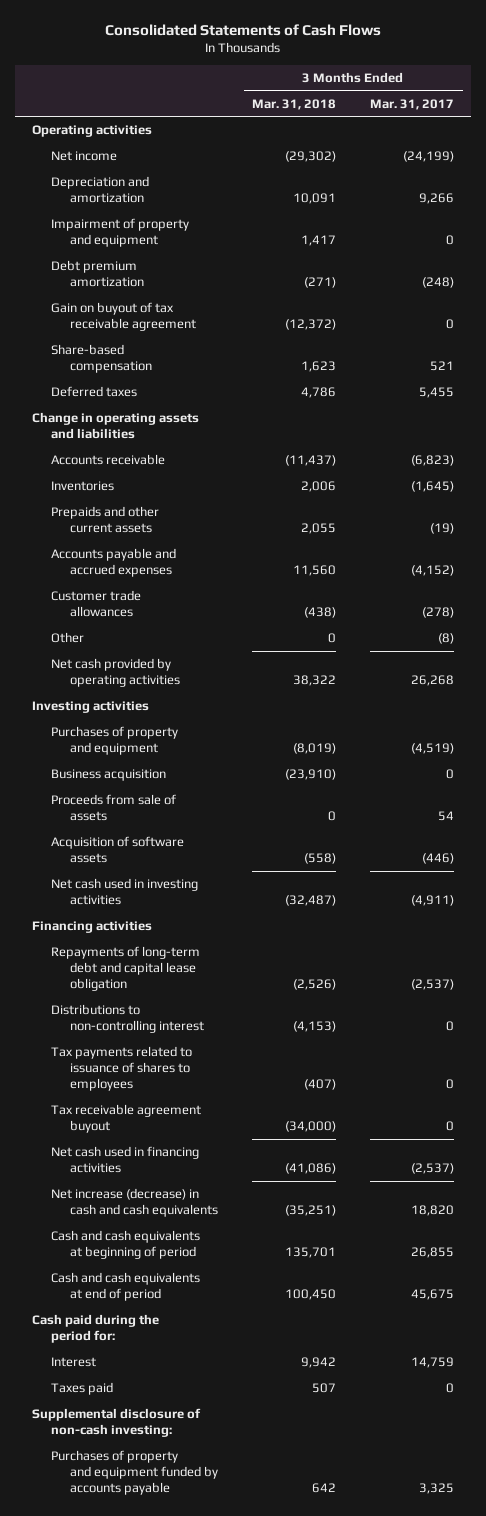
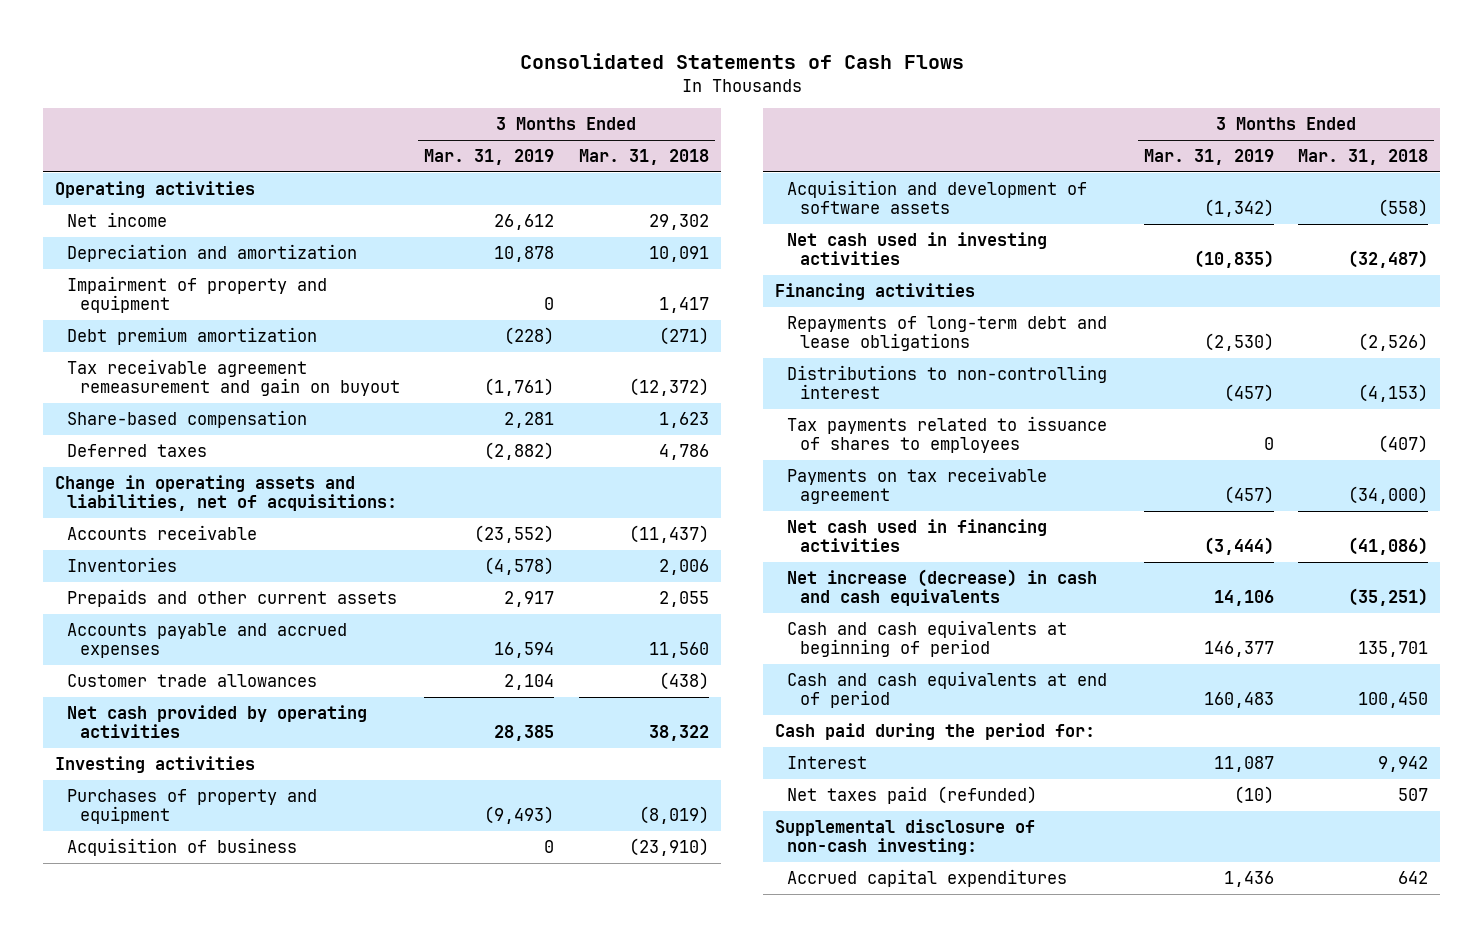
[370,98,455,110] Mar. 31, 2017 -> none
none -> [424,149,555,166] Mar. 31, 2019
[285,150,337,162] (29,302) -> [648,213,709,230] 29,302
[50,301,197,332] Gain on buyout of tax receivable agreement -> [67,358,400,397] Tax receivable agreement remeasurement and gain on buyout
[31,411,199,440] Change in operating assets and liabilities -> [55,474,398,512] Change in operating assets and liabilities, net of acquisitions:
[50,631,84,643] Other -> none
[50,793,176,822] Proceeds from sale of assets -> none
[50,768,166,781] Business acquisition -> [67,837,298,856] Acquisition of business
[50,835,184,864] Acquisition of software assets -> [787,179,1088,215] Acquisition and development of software assets
[50,945,200,992] Repayments of long-term debt and capital lease obligation -> [787,315,1108,352] Repayments of long-term debt and lease obligations
[50,1103,201,1134] Tax receivable agreement buyout -> [787,466,1048,505] Payments on tax receivable agreement
[50,1381,113,1395] Taxes paid -> [787,785,1038,804] Net taxes paid (refunded)
[50,1449,219,1496] Purchases of property and equipment funded by accounts payable -> [787,868,1068,887] Accrued capital expenditures

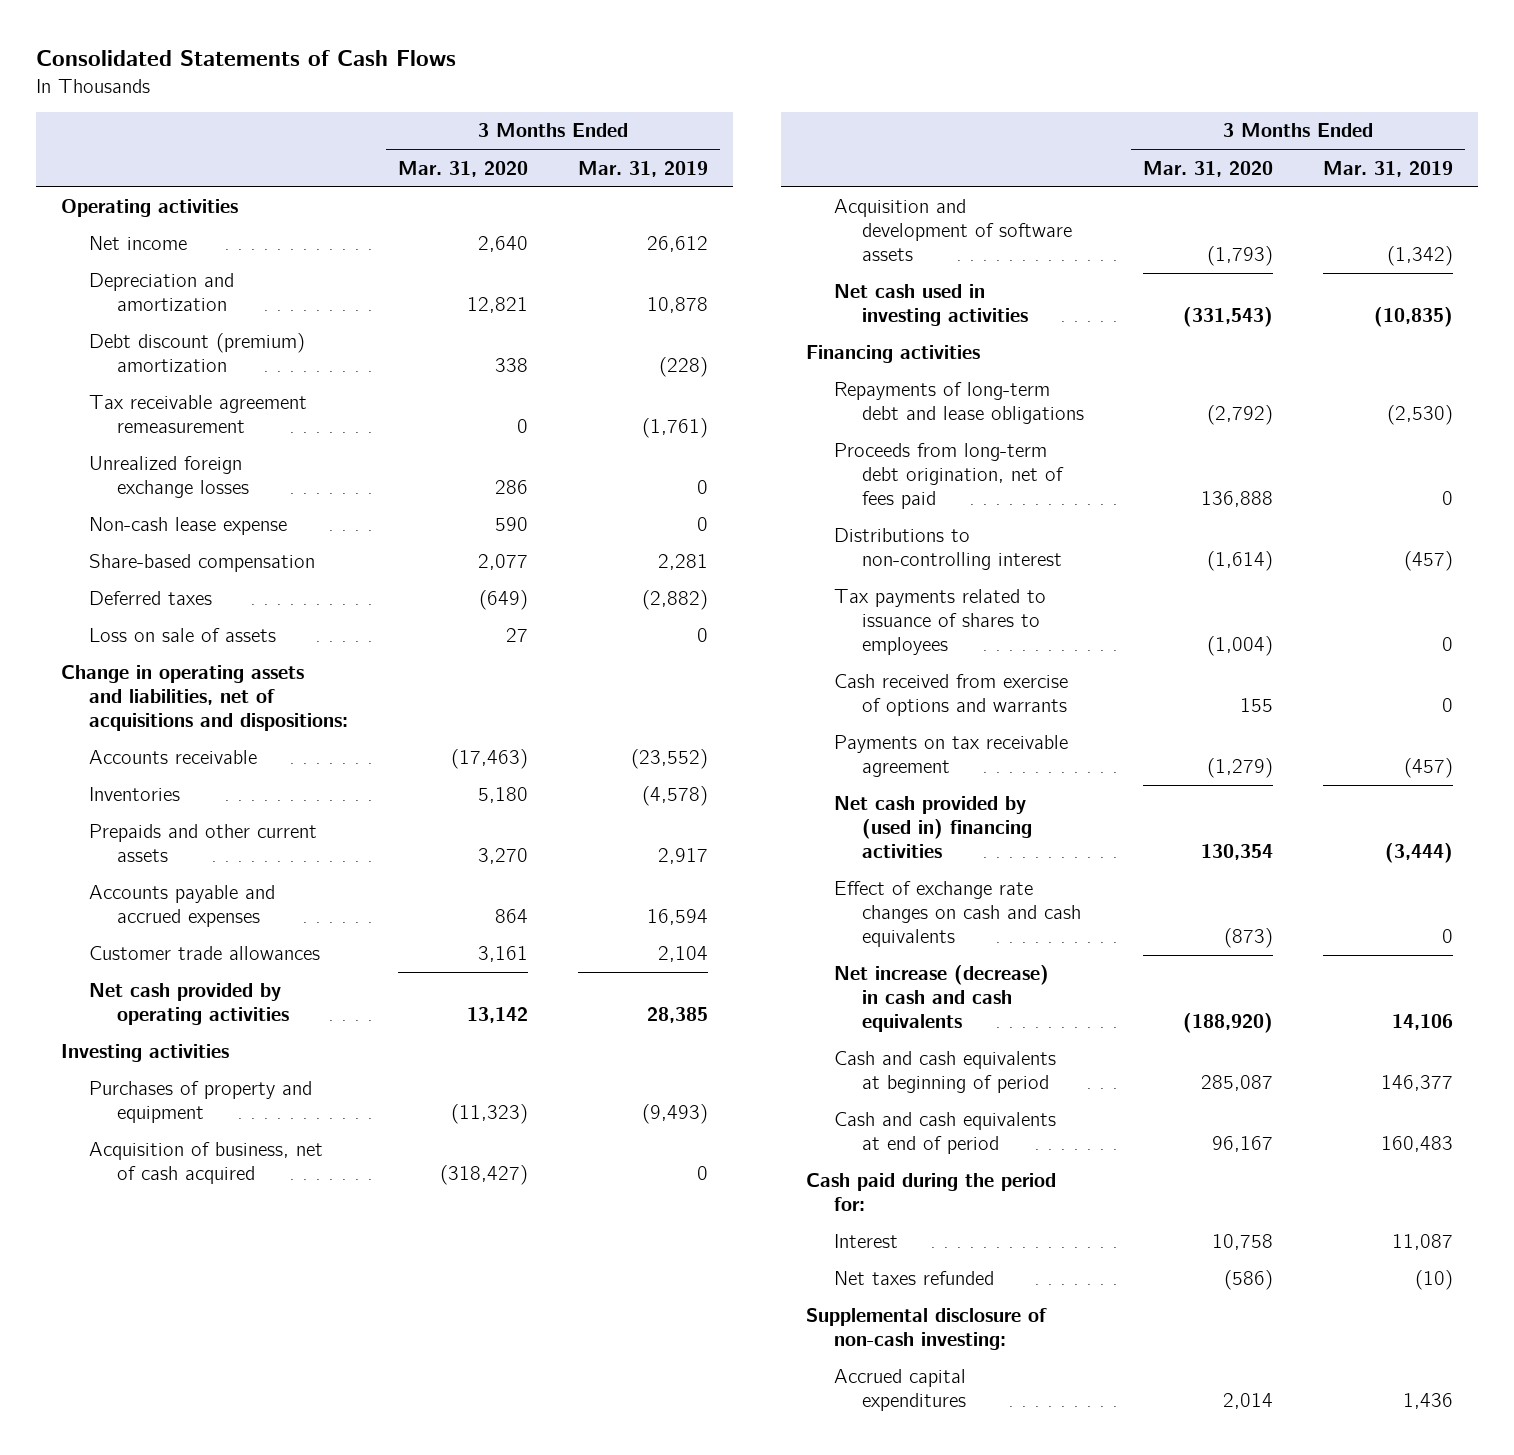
[578,149,709,166] Mar. 31, 2018 -> none
none -> [397,160,528,177] Mar. 31, 2020
[67,275,328,314] Impairment of property and equipment -> none
[67,326,318,345] Debt premium amortization -> [89,333,306,373] Debt discount (premium) amortization
[67,358,400,397] Tax receivable agreement remeasurement and gain on buyout -> [89,395,308,434] Tax receivable agreement remeasurement
none -> [89,456,250,499] Unrealized foreign exchange losses
none -> [89,517,288,536] Non-cash lease expense
none -> [89,628,277,643] Loss on sale of assets
[55,474,398,512] Change in operating assets and liabilities, net of acquisitions: -> [61,665,349,732] Change in operating assets and liabilities, net of acquisitions and dispositions:
[67,837,298,856] Acquisition of business -> [89,1142,324,1185] Acquisition of business, net of cash acquired
none -> [834,443,1065,510] Proceeds from long-term debt origination, net of fees paid
none -> [834,674,1069,717] Cash received from exercise of options and warrants
[787,518,1048,553] Net cash used in financing activities -> [834,796,1033,859] Net cash provided by (used in) financing activities
none -> [834,881,1082,948] Effect of exchange rate changes on cash and cash equivalents
[787,785,1038,804] Net taxes paid (refunded) -> [834,1271,995,1286] Net taxes refunded

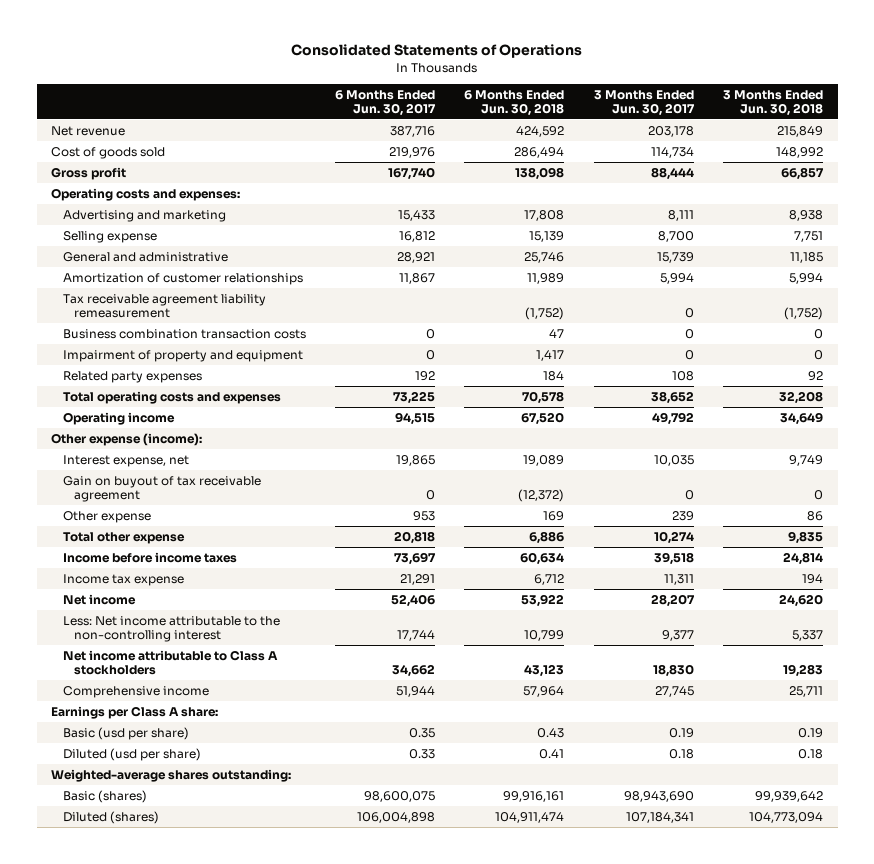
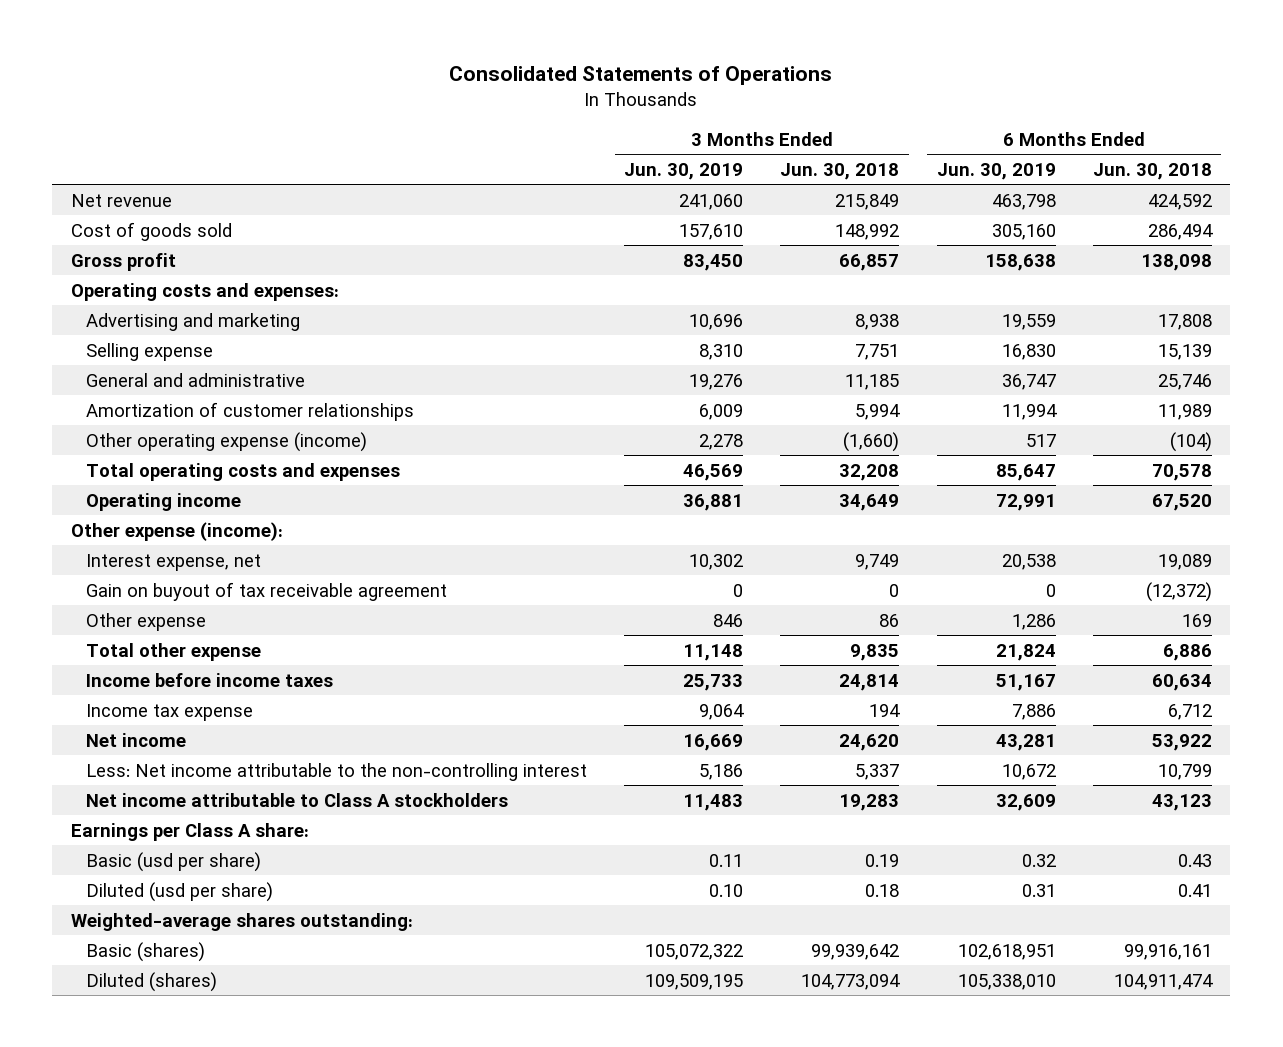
[335,89,437,116] 6 Months Ended Jun. 30, 2017 -> none
[593,89,695,116] 3 Months Ended Jun. 30, 2017 -> none
none -> [624,162,744,180] Jun. 30, 2019
none -> [936,162,1056,180] Jun. 30, 2019
[62,294,266,318] Tax receivable agreement liability remeasurement -> none
[62,329,306,340] Business combination transaction costs -> none
[62,350,303,363] Impairment of property and equipment -> none
[62,371,202,384] Related party expenses -> none
none -> [86,431,368,452] Other operating expense (income)
[62,686,209,699] Comprehensive income -> none

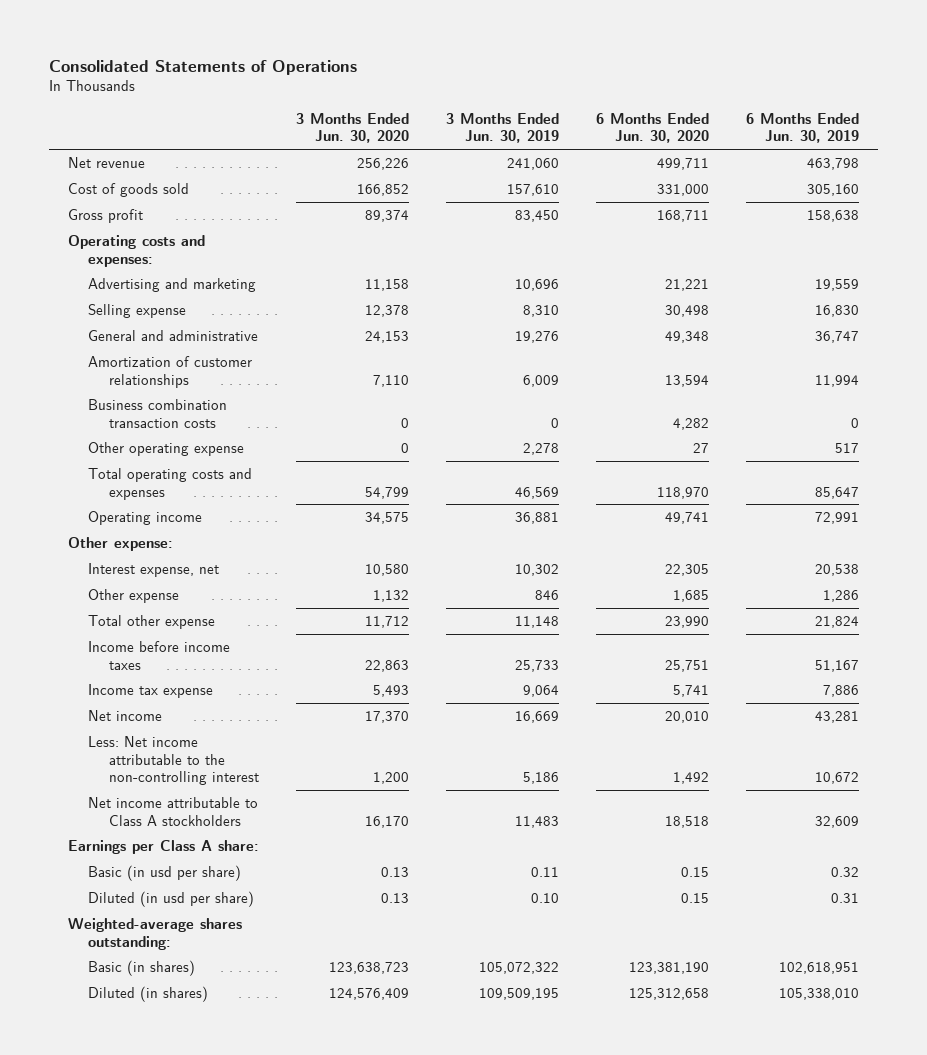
[780,162,900,180] Jun. 30, 2018 -> none
[1092,162,1212,180] Jun. 30, 2018 -> none
none -> [296,112,410,144] 3 Months Ended Jun. 30, 2020
none -> [596,112,710,144] 6 Months Ended Jun. 30, 2020
none -> [88,398,228,428] Business combination transaction costs
[86,431,368,452] Other operating expense (income) -> [88,441,245,456] Other operating expense
[70,521,283,541] Other expense (income): -> [68,536,174,551] Other expense:
[86,581,448,601] Gain on buyout of tax receivable agreement -> none
[86,851,262,872] Basic (usd per share) -> [88,864,242,881] Basic (in usd per share)
[86,881,274,902] Diluted (usd per share) -> [88,890,255,907] Diluted (in usd per share)
[86,941,206,962] Basic (shares) -> [88,959,196,976] Basic (in shares)
[86,971,218,992] Diluted (shares) -> [88,985,209,1002] Diluted (in shares)

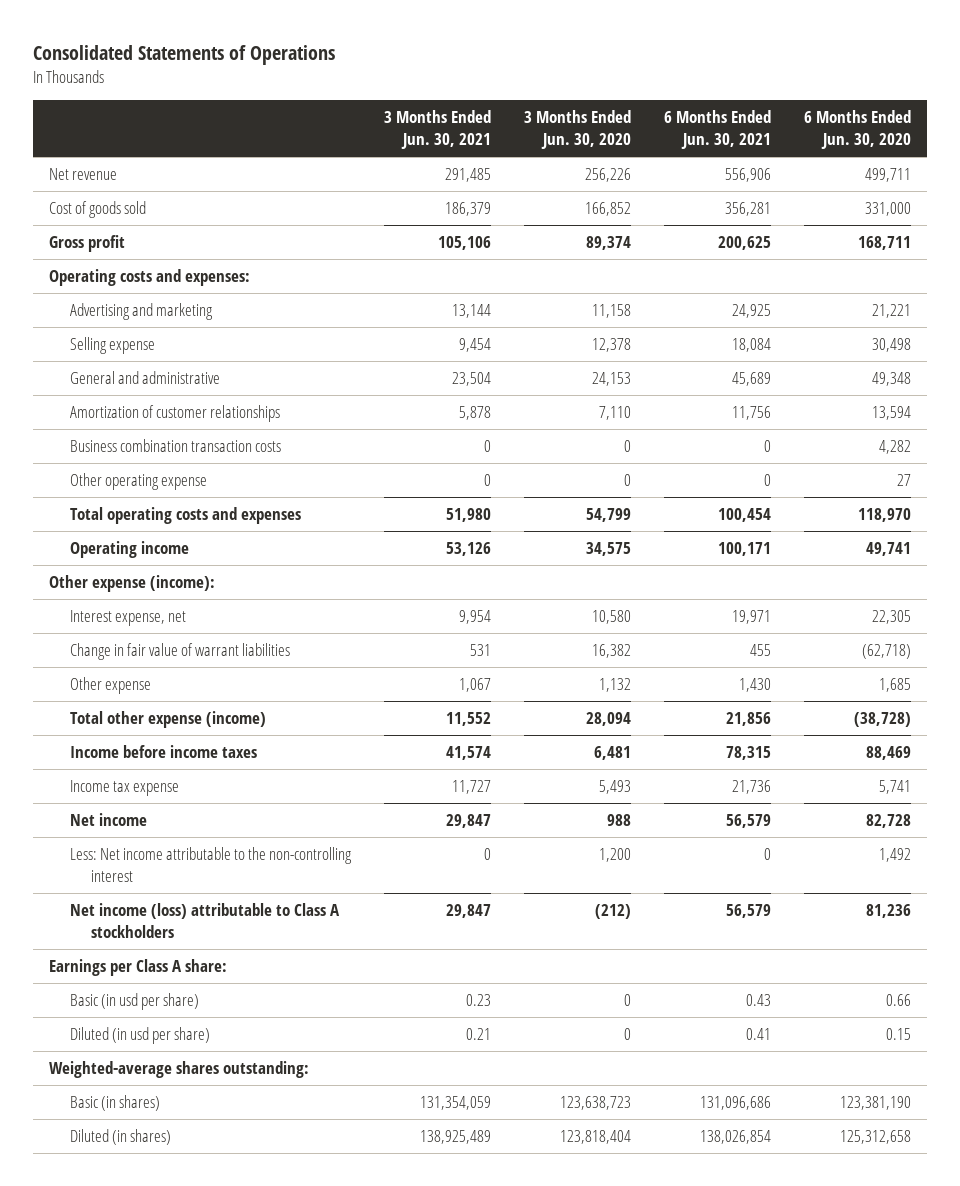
[446,112,560,144] 3 Months Ended Jun. 30, 2019 -> none
[746,112,860,144] 6 Months Ended Jun. 30, 2019 -> none
none -> [383,110,491,150] 3 Months Ended Jun. 30, 2021
none -> [663,110,771,150] 6 Months Ended Jun. 30, 2021
[68,536,174,551] Other expense: -> [49,575,216,593] Other expense (income):
none -> [69,643,290,661] Change in fair value of warrant liabilities
[88,614,216,629] Total other expense -> [69,711,266,729] Total other expense (income)
[365,615,410,628] 11,712 -> [585,712,631,727] 28,094
[665,615,710,628] 23,990 -> [853,712,911,728] (38,728)
[365,659,410,672] 22,863 -> [593,746,631,761] 6,481
[665,659,710,672] 25,751 -> [865,746,911,761] 88,469
[365,710,410,723] 17,370 -> [606,814,631,827] 988
[665,710,710,723] 20,010 -> [865,814,911,829] 82,728
[88,796,259,826] Net income attributable to Class A stockholders -> [69,903,340,939] Net income (loss) attributable to Class A stockholders
[365,815,410,828] 16,170 -> [594,904,631,920] (212)
[665,815,710,828] 18,518 -> [865,904,911,919] 81,236
[381,866,410,877] 0.13 -> [623,994,631,1007] 0
[681,866,710,877] 0.15 -> [885,994,911,1007] 0.66
[381,892,410,903] 0.13 -> [623,1028,631,1041] 0
[329,987,410,1000] 124,576,409 -> [559,1130,631,1145] 123,818,404

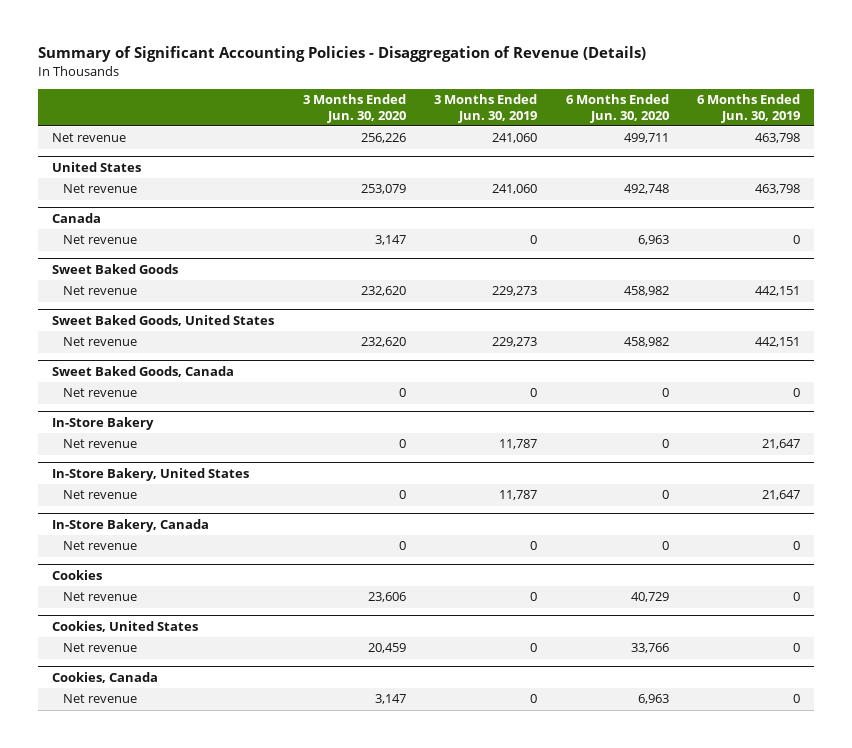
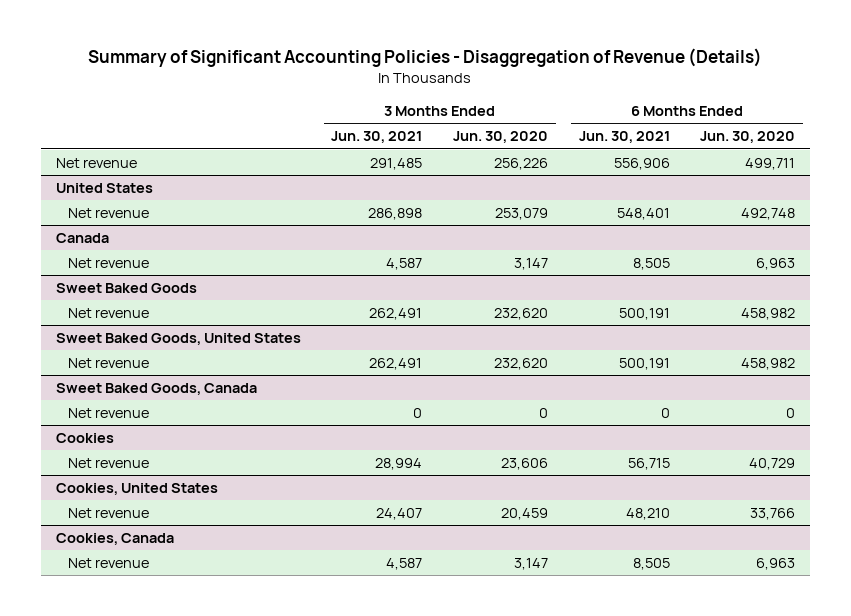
[434,94,538,123] 3 Months Ended Jun. 30, 2019 -> none
[697,94,801,123] 6 Months Ended Jun. 30, 2019 -> none
none -> [331,131,423,144] Jun. 30, 2021
none -> [578,131,670,144] Jun. 30, 2021
[52,417,155,431] In-Store Bakery -> none
[63,439,138,449] Net revenue -> none
[52,468,250,482] In-Store Bakery, United States -> none
[63,490,138,500] Net revenue -> none
[52,519,210,533] In-Store Bakery, Canada -> none
[63,541,138,551] Net revenue -> none

